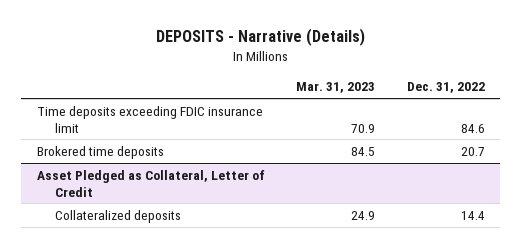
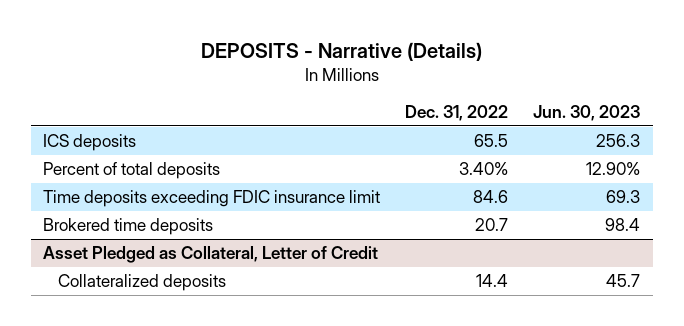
[296,82,376,94] Mar. 31, 2023 -> none
none -> [533,105,641,122] Jun. 30, 2023
none -> [43,134,137,152] ICS deposits
none -> [43,162,221,180] Percent of total deposits

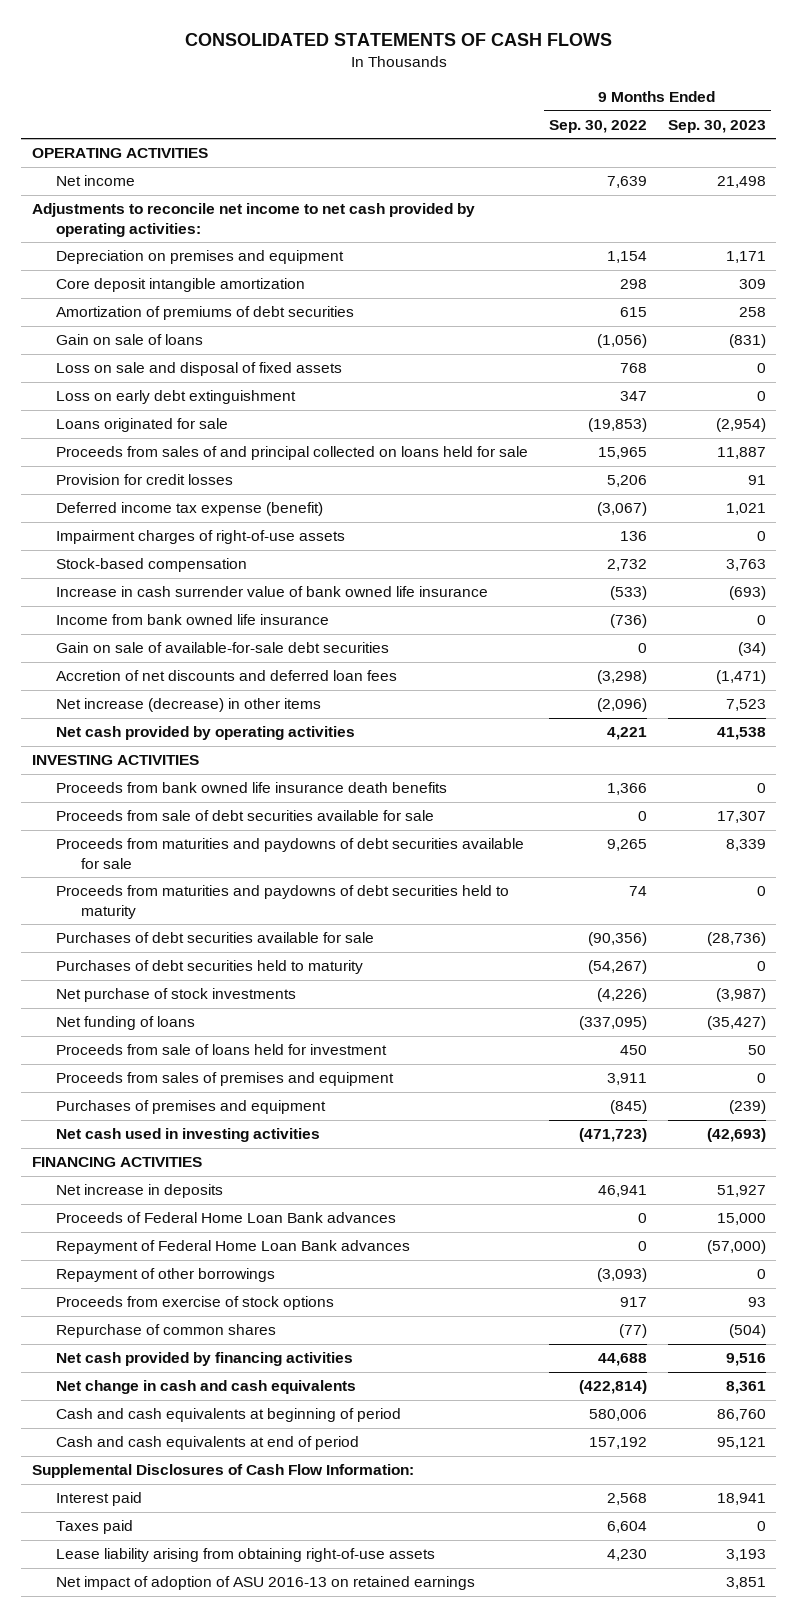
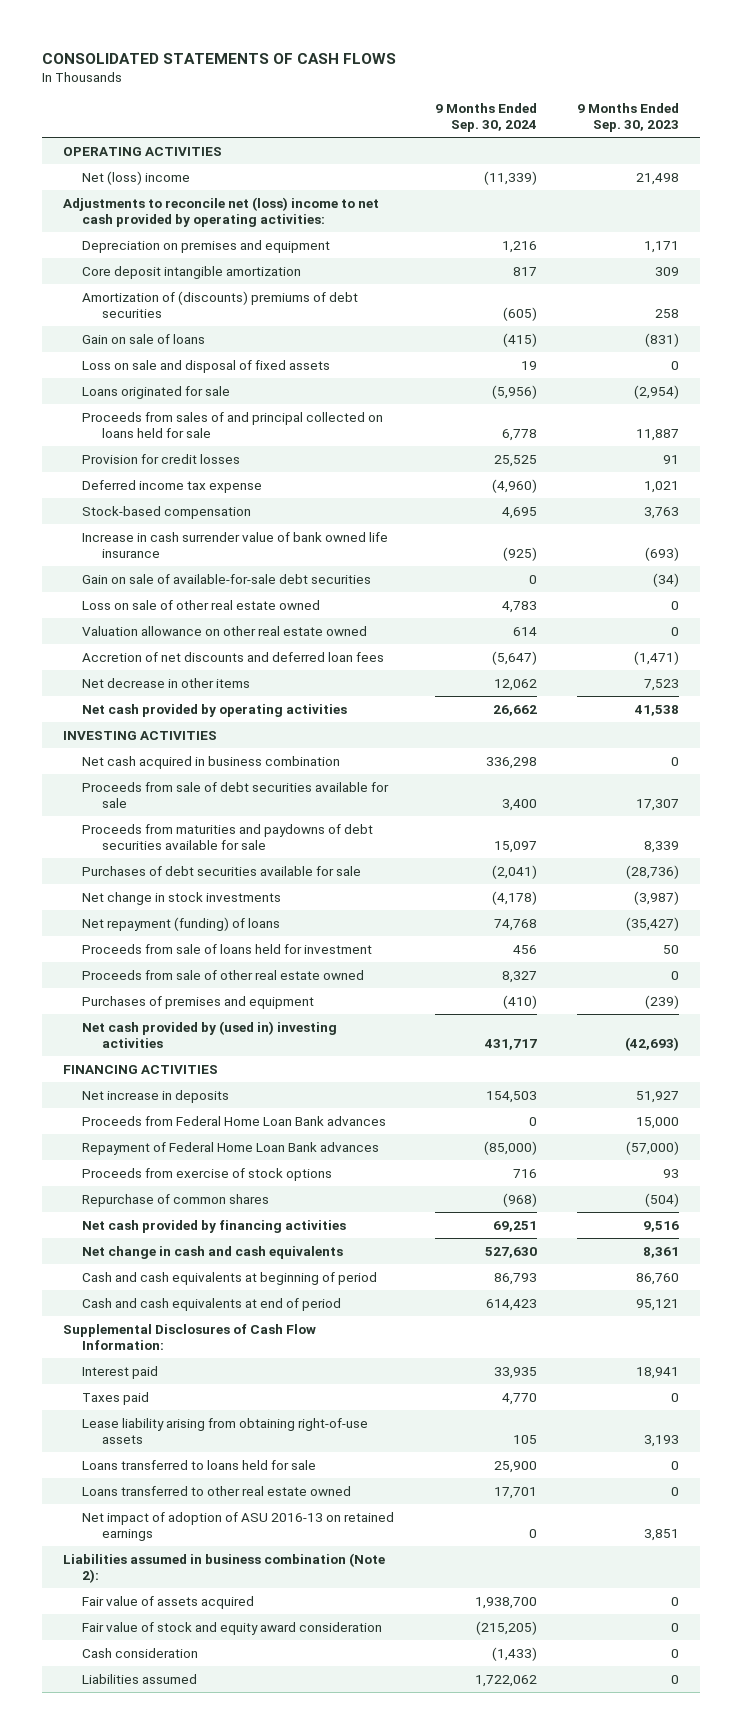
[549,119,648,133] Sep. 30, 2022 -> none
none -> [434,103,537,133] 9 Months Ended Sep. 30, 2024
[56,175,136,187] Net income -> [82,170,191,185] Net (loss) income
[31,203,475,237] Adjustments to reconcile net income to net cash provided by operating activities: -> [62,196,379,227] Adjustments to reconcile net (loss) income to net cash provided by operating activities:
[56,306,355,321] Amortization of premiums of debt securities -> [82,290,359,318] Amortization of (discounts) premiums of debt securities
[56,390,297,405] Loss on early debt extinguishment -> none
[56,530,346,545] Impairment charges of right-of-use assets -> none
[56,502,324,517] Deferred income tax expense (benefit) -> [82,479,263,493] Deferred income tax expense
[56,614,330,626] Income from bank owned life insurance -> none
none -> [82,599,321,610] Loss on sale of other real estate owned
none -> [82,625,368,636] Valuation allowance on other real estate owned
[56,698,322,713] Net increase (decrease) in other items -> [82,677,251,688] Net decrease in other items
[56,782,448,794] Proceeds from bank owned life insurance death benefits -> none
none -> [82,755,341,769] Net cash acquired in business combination
[56,885,510,919] Proceeds from maturities and paydowns of debt securities held to maturity -> none
[56,960,364,975] Purchases of debt securities held to maturity -> none
[56,988,297,1003] Net purchase of stock investments -> [82,891,282,905] Net change in stock investments
[56,1016,196,1031] Net funding of loans -> [82,916,281,931] Net repayment (funding) of loans
[56,1072,395,1087] Proceeds from sales of premises and equipment -> none
none -> [82,969,365,980] Proceeds from sale of other real estate owned
[56,1128,321,1143] Net cash used in investing activities -> [82,1020,338,1048] Net cash provided by (used in) investing activities
[56,1212,397,1224] Proceeds of Federal Home Loan Bank advances -> [82,1115,387,1126] Proceeds from Federal Home Loan Bank advances
[56,1268,276,1283] Repayment of other borrowings -> none
none -> [82,1459,317,1470] Loans transferred to loans held for sale
none -> [82,1485,352,1496] Loans transferred to other real estate owned
none -> [62,1552,385,1583] Liabilities assumed in business combination (Note 2):
none -> [82,1595,255,1609] Fair value of assets acquired
none -> [82,1621,383,1635] Fair value of stock and equity award consideration
none -> [82,1647,199,1658] Cash consideration
none -> [82,1673,198,1684] Liabilities assumed

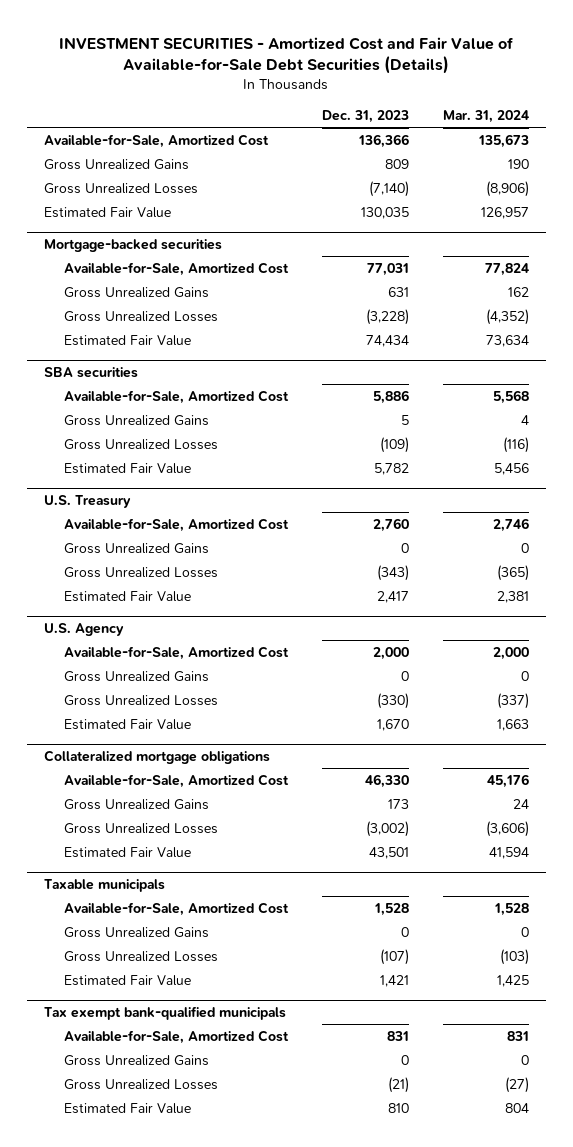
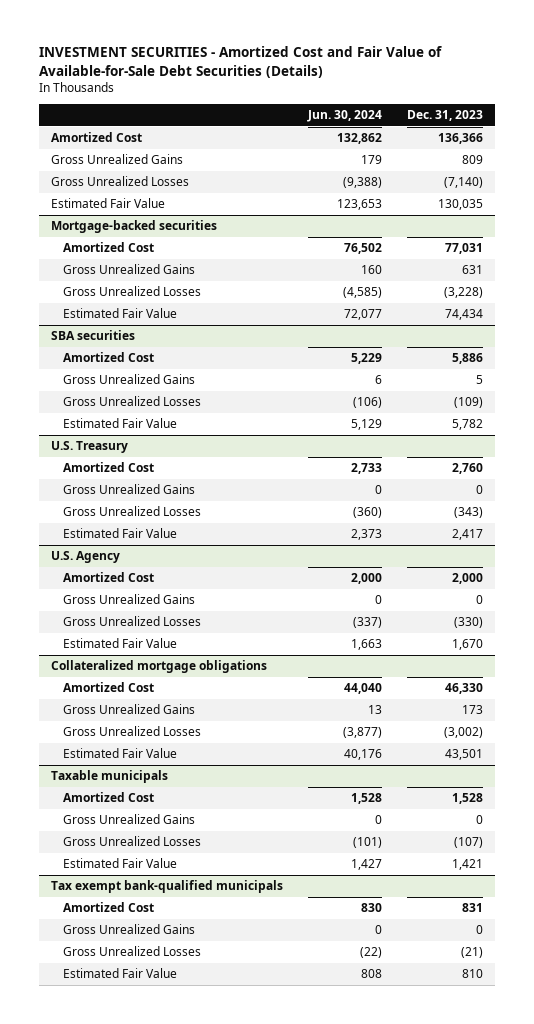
[443,110,530,124] Mar. 31, 2024 -> none
none -> [306,110,382,123] Jun. 30, 2024
[43,133,269,148] Available-for-Sale, Amortized Cost -> [51,132,143,143] Amortized Cost
[64,261,290,276] Available-for-Sale, Amortized Cost -> [62,242,154,253] Amortized Cost
[64,389,290,404] Available-for-Sale, Amortized Cost -> [62,352,154,363] Amortized Cost
[64,517,290,532] Available-for-Sale, Amortized Cost -> [62,462,154,473] Amortized Cost
[64,645,290,660] Available-for-Sale, Amortized Cost -> [62,572,154,583] Amortized Cost
[64,773,290,788] Available-for-Sale, Amortized Cost -> [62,682,154,693] Amortized Cost
[64,901,290,916] Available-for-Sale, Amortized Cost -> [62,792,154,803] Amortized Cost
[64,1029,290,1044] Available-for-Sale, Amortized Cost -> [62,902,154,913] Amortized Cost

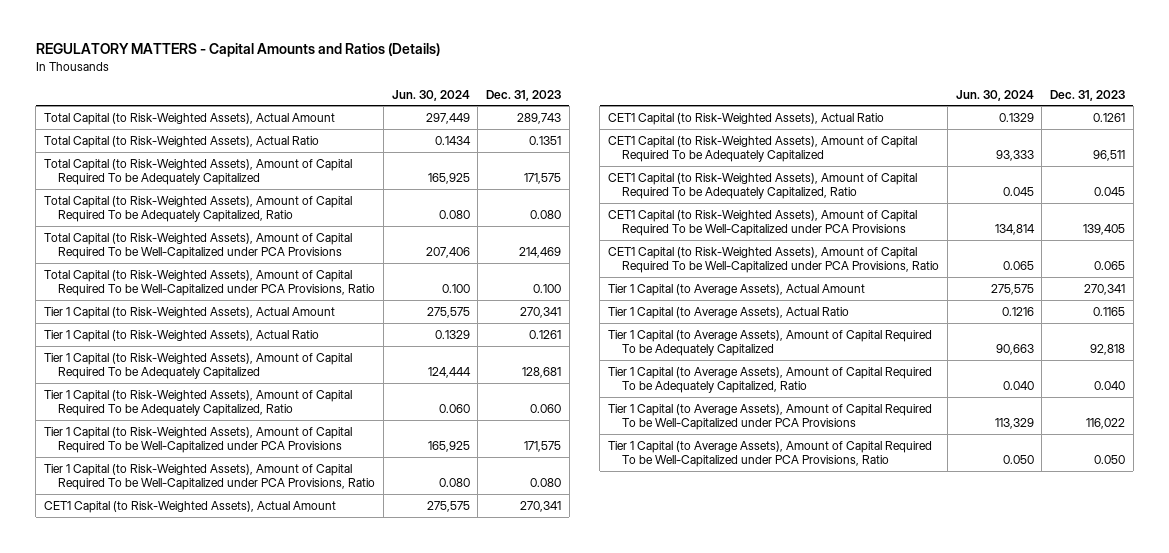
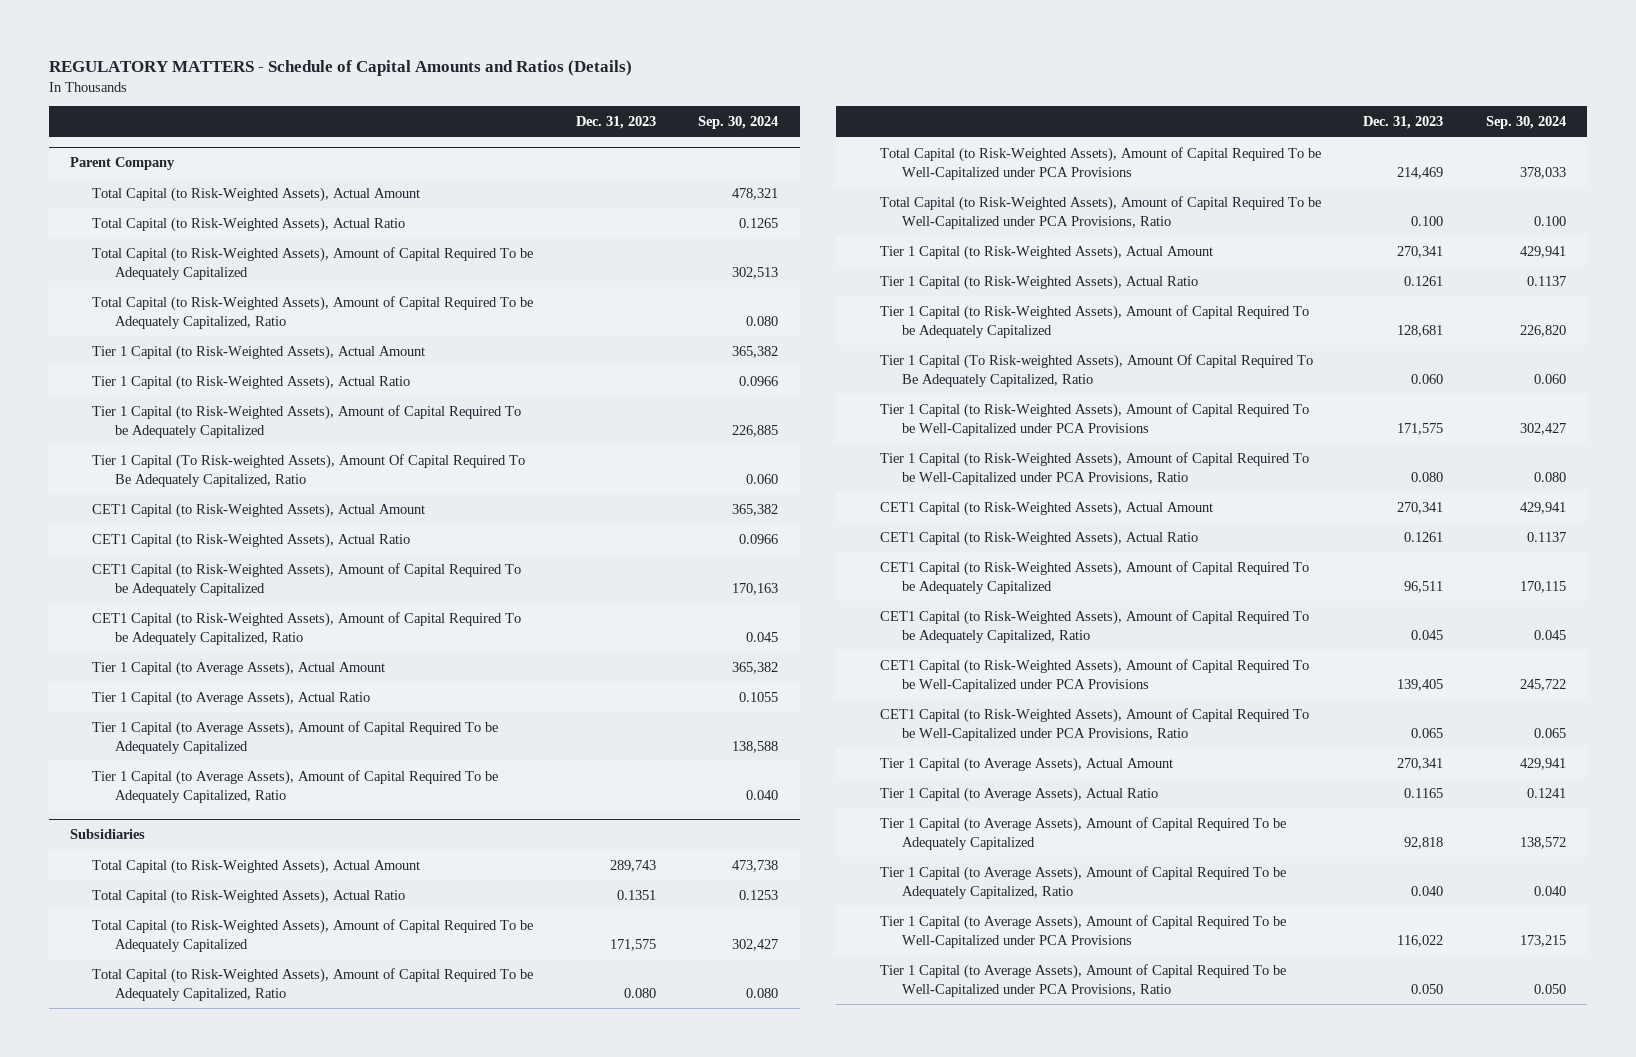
[35,43,440,58] REGULATORY MATTERS - Capital Amounts and Ratios (Details) -> [49,59,633,76] REGULATORY MATTERS - Schedule of Capital Amounts and Ratios (Details)
[391,89,470,101] Jun. 30, 2024 -> none
none -> [698,116,779,130] Sep. 30, 2024
none -> [70,157,176,171] Parent Company
none -> [92,186,421,202] Total Capital (to Risk-Weighted Assets), Actual Amount
none -> [92,216,406,232] Total Capital (to Risk-Weighted Assets), Actual Ratio
none -> [92,246,534,280] Total Capital (to Risk-Weighted Assets), Amount of Capital Required To be Adequately Capitalized
none -> [92,295,534,329] Total Capital (to Risk-Weighted Assets), Amount of Capital Required To be Adequately Capitalized, Ratio
none -> [92,344,426,360] Tier 1 Capital (to Risk-Weighted Assets), Actual Amount
none -> [92,374,411,390] Tier 1 Capital (to Risk-Weighted Assets), Actual Ratio
none -> [92,404,522,438] Tier 1 Capital (to Risk-Weighted Assets), Amount of Capital Required To be Adequately Capitalized
none -> [92,453,526,487] Tier 1 Capital (To Risk-weighted Assets), Amount Of Capital Required To Be Adequately Capitalized, Ratio
none -> [92,502,426,518] CET1 Capital (to Risk-Weighted Assets), Actual Amount
none -> [92,532,411,548] CET1 Capital (to Risk-Weighted Assets), Actual Ratio
none -> [92,562,522,596] CET1 Capital (to Risk-Weighted Assets), Amount of Capital Required To be Adequately Capitalized
none -> [92,611,522,645] CET1 Capital (to Risk-Weighted Assets), Amount of Capital Required To be Adequately Capitalized, Ratio
none -> [92,660,386,676] Tier 1 Capital (to Average Assets), Actual Amount
none -> [92,690,371,706] Tier 1 Capital (to Average Assets), Actual Ratio
none -> [92,720,499,754] Tier 1 Capital (to Average Assets), Amount of Capital Required To be Adequately Capitalized
none -> [92,769,499,803] Tier 1 Capital (to Average Assets), Amount of Capital Required To be Adequately Capitalized, Ratio
none -> [70,829,146,840] Subsidiaries
[43,389,352,416] Tier 1 Capital (to Risk-Weighted Assets), Amount of Capital Required To be Adequately Capitalized, Ratio -> [879,353,1313,387] Tier 1 Capital (To Risk-weighted Assets), Amount Of Capital Required To Be Adequately Capitalized, Ratio

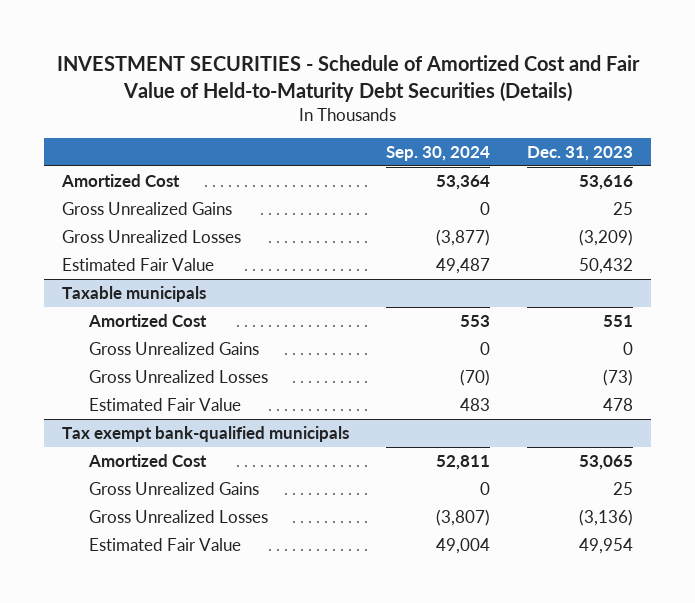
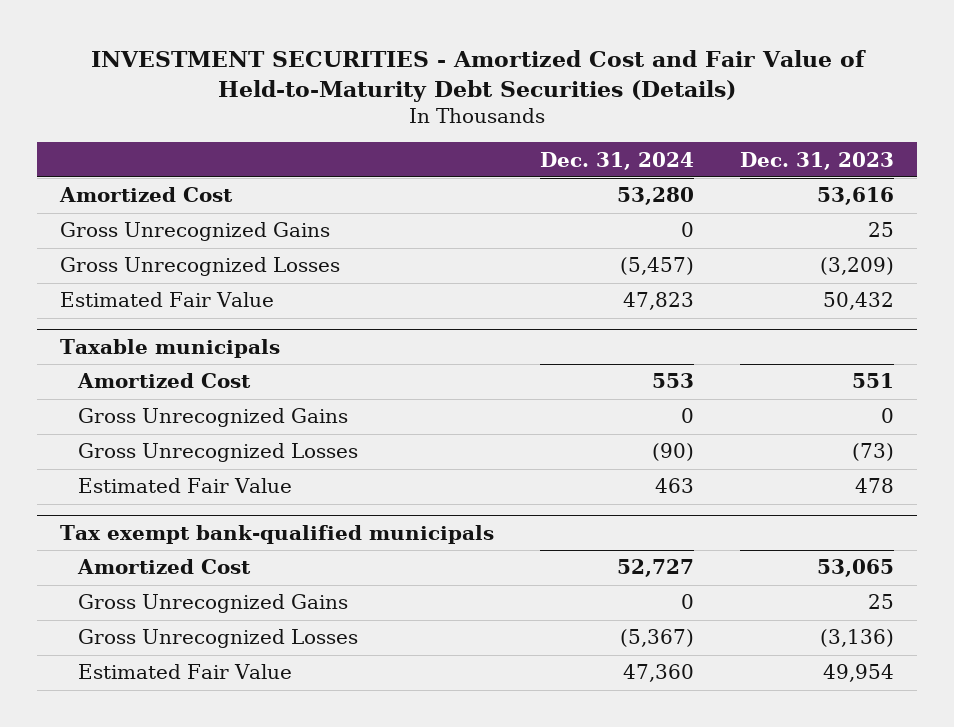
[56,54,640,102] INVESTMENT SECURITIES - Schedule of Amortized Cost and Fair Value of Held-to-Maturity Debt Securities (Details) -> [91,49,867,102] INVESTMENT SECURITIES - Amortized Cost and Fair Value of Held-to-Maturity Debt Securities (Details)
[386,146,491,162] Sep. 30, 2024 -> none
none -> [540,151,695,170] Dec. 31, 2024
[62,202,233,216] Gross Unrealized Gains -> [59,222,330,242] Gross Unrecognized Gains
[62,230,242,244] Gross Unrealized Losses -> [59,257,340,277] Gross Unrecognized Losses
[89,342,260,356] Gross Unrealized Gains -> [77,408,348,428] Gross Unrecognized Gains
[89,370,269,384] Gross Unrealized Losses -> [77,443,358,463] Gross Unrecognized Losses
[89,482,260,496] Gross Unrealized Gains -> [77,594,348,614] Gross Unrecognized Gains
[89,510,269,524] Gross Unrealized Losses -> [77,629,358,649] Gross Unrecognized Losses

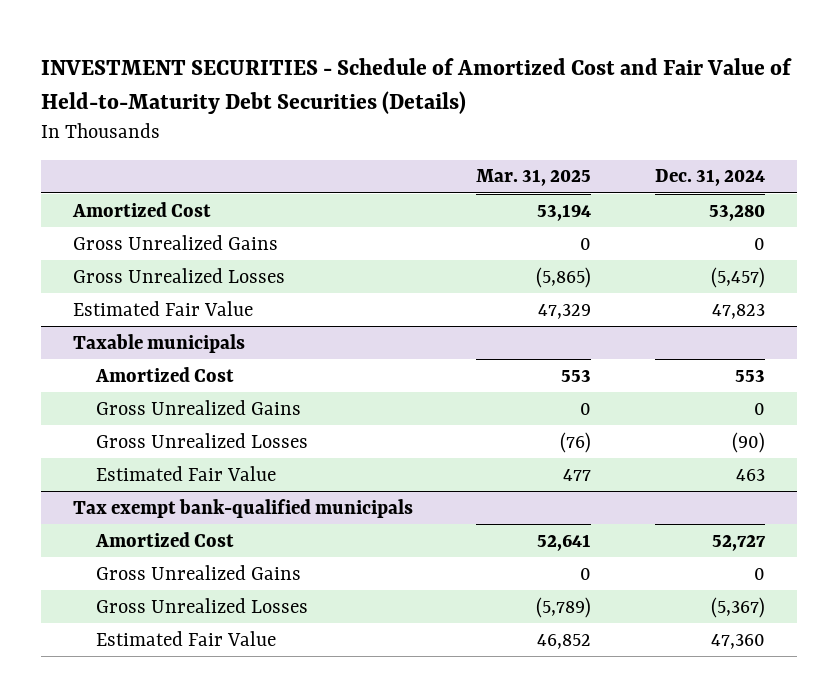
[91,49,867,102] INVESTMENT SECURITIES - Amortized Cost and Fair Value of Held-to-Maturity Debt Securities (Details) -> [40,57,792,114] INVESTMENT SECURITIES - Schedule of Amortized Cost and Fair Value of Held-to-Maturity Debt Securities (Details)
[740,151,895,170] Dec. 31, 2023 -> none
none -> [476,169,592,187] Mar. 31, 2025
[59,222,330,242] Gross Unrecognized Gains -> [72,234,278,250] Gross Unrealized Gains
[59,257,340,277] Gross Unrecognized Losses -> [72,267,285,283] Gross Unrealized Losses
[77,408,348,428] Gross Unrecognized Gains -> [95,399,301,415] Gross Unrealized Gains
[77,443,358,463] Gross Unrecognized Losses -> [95,432,308,448] Gross Unrealized Losses
[77,594,348,614] Gross Unrecognized Gains -> [95,564,301,580] Gross Unrealized Gains
[77,629,358,649] Gross Unrecognized Losses -> [95,597,308,613] Gross Unrealized Losses

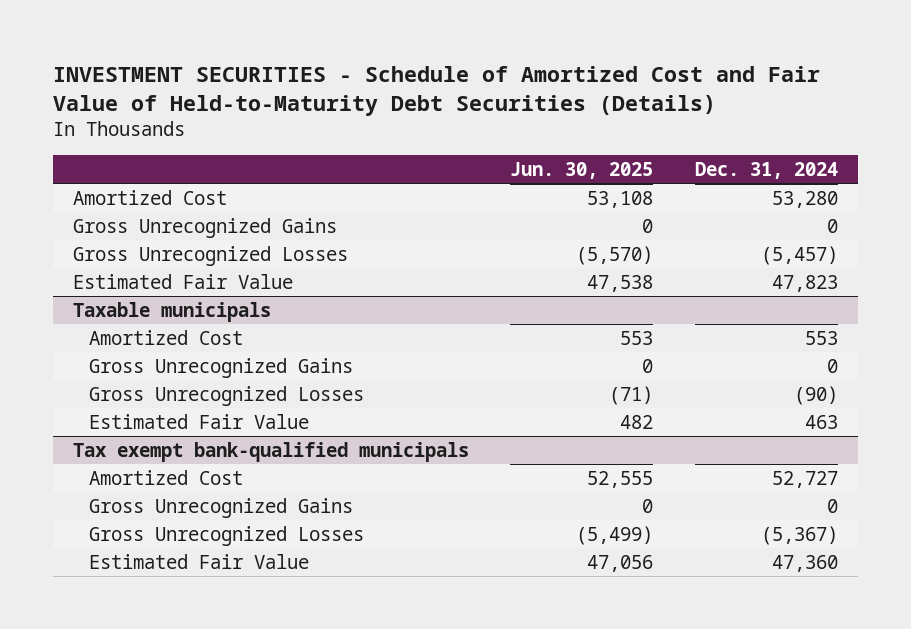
[476,169,592,187] Mar. 31, 2025 -> none
none -> [510,161,654,179] Jun. 30, 2025
[72,234,278,250] Gross Unrealized Gains -> [73,217,338,238] Gross Unrecognized Gains
[72,267,285,283] Gross Unrealized Losses -> [73,245,349,266] Gross Unrecognized Losses
[95,399,301,415] Gross Unrealized Gains -> [88,357,353,378] Gross Unrecognized Gains
[95,432,308,448] Gross Unrealized Losses -> [88,385,364,406] Gross Unrecognized Losses
[95,564,301,580] Gross Unrealized Gains -> [88,497,353,518] Gross Unrecognized Gains
[95,597,308,613] Gross Unrealized Losses -> [88,525,364,546] Gross Unrecognized Losses

